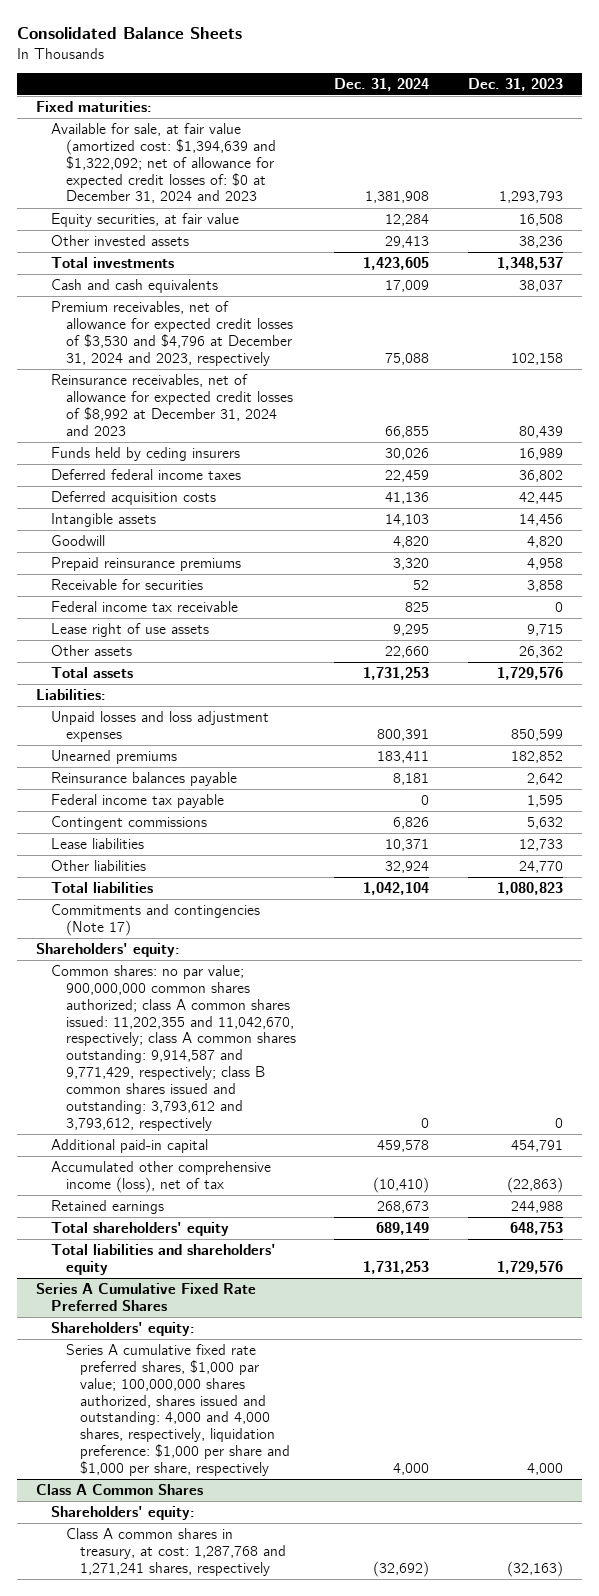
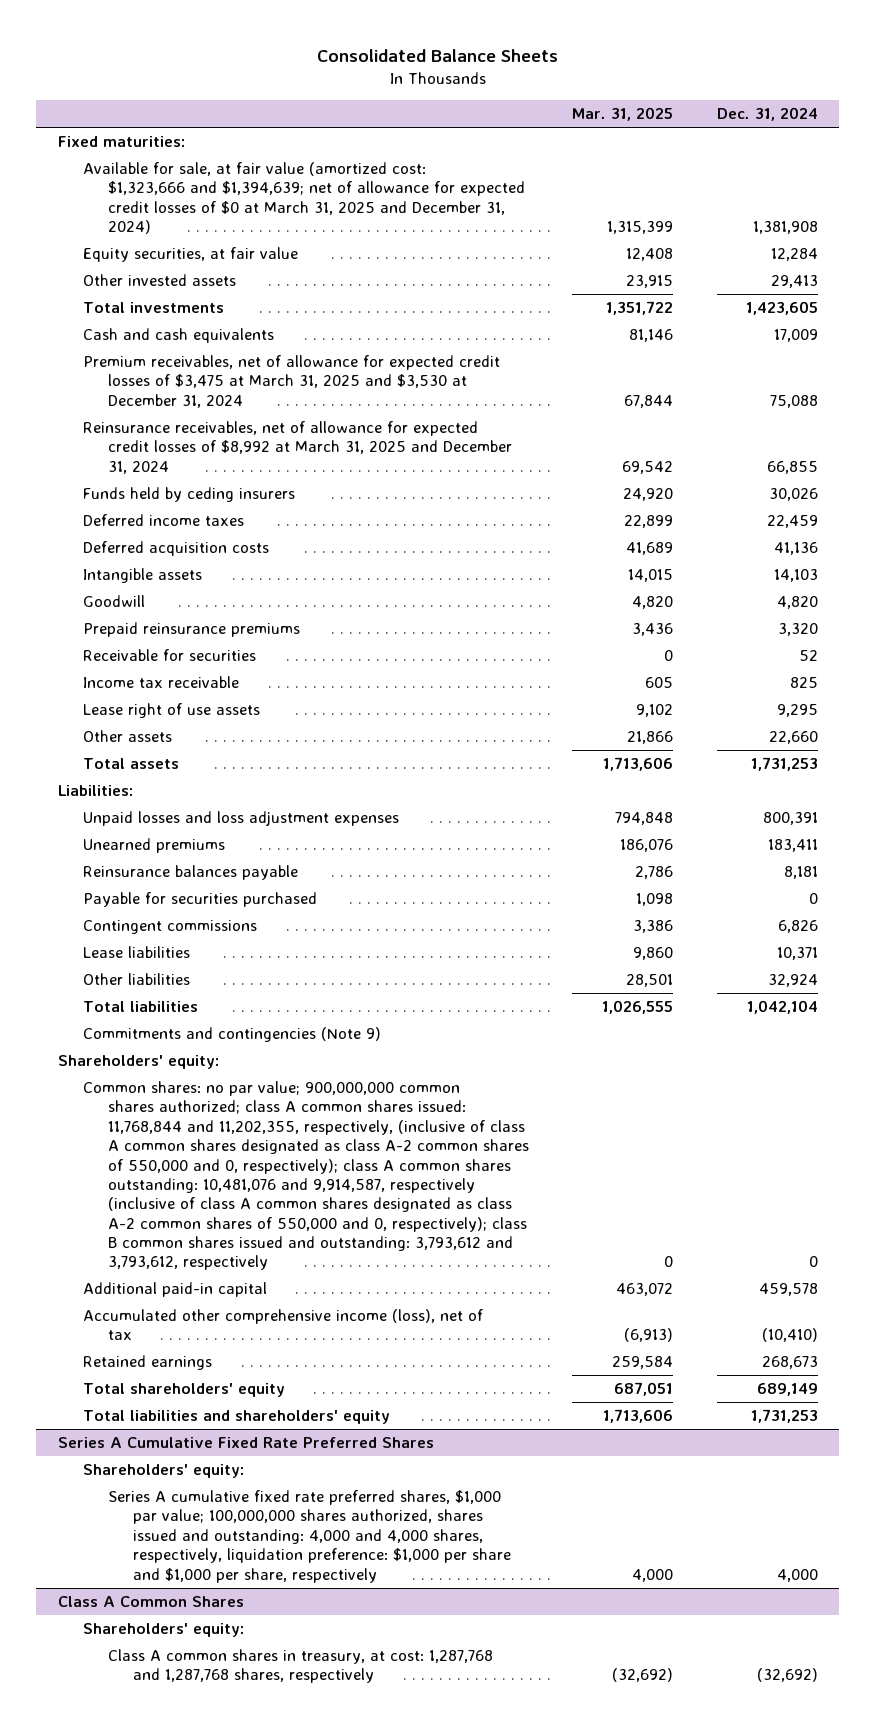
[467,77,563,91] Dec. 31, 2023 -> none
none -> [572,107,674,122] Mar. 31, 2025
[51,122,276,204] Available for sale, at fair value (amortized cost: $1,394,639 and $1,322,092; net of allowance for expected credit losses of: $0 at December 31, 2024 and 2023 -> [83,162,525,235] Available for sale, at fair value (amortized cost: $1,323,666 and $1,394,639; net of allowance for expected credit losses of $0 at March 31, 2025 and December 31, 2024)
[51,300,293,366] Premium receivables, net of allowance for expected credit losses of $3,530 and $4,796 at December 31, 2024 and 2023, respectively -> [83,355,501,408] Premium receivables, net of allowance for expected credit losses of $3,475 at March 31, 2025 and $3,530 at December 31, 2024
[51,373,293,436] Reinsurance receivables, net of allowance for expected credit losses of $8,992 at December 31, 2024 and 2023 -> [83,421,512,474] Reinsurance receivables, net of allowance for expected credit losses of $8,992 at March 31, 2025 and December 31, 2024
[51,468,242,480] Deferred federal income taxes -> [83,514,245,527] Deferred income taxes
[51,600,239,612] Federal income tax receivable -> [83,676,240,689] Income tax receivable
[51,793,225,808] Federal income tax payable -> none
none -> [83,892,318,908] Payable for securities purchased
[51,903,261,936] Commitments and contingencies (Note 17) -> [83,1027,382,1043] Commitments and contingencies (Note 9)
[51,964,296,1131] Common shares: no par value; 900,000,000 common shares authorized; class A common shares issued: 11,202,355 and 11,042,670, respectively; class A common shares outstanding: 9,914,587 and 9,771,429, respectively; class B common shares issued and outstanding: 3,793,612 and 3,793,612, respectively -> [83,1081,529,1271] Common shares: no par value; 900,000,000 common shares authorized; class A common shares issued: 11,768,844 and 11,202,355, respectively, (inclusive of class A common shares designated as class A-2 common shares of 550,000 and 0, respectively); class A common shares outstanding: 10,481,076 and 9,914,587, respectively (inclusive of class A common shares designated as class A-2 common shares of 550,000 and 0, respectively); class B common shares issued and outstanding: 3,793,612 and 3,793,612, respectively
[65,1527,287,1576] Class A common shares in treasury, at cost: 1,287,768 and 1,271,241 shares, respectively -> [107,1649,493,1684] Class A common shares in treasury, at cost: 1,287,768 and 1,287,768 shares, respectively

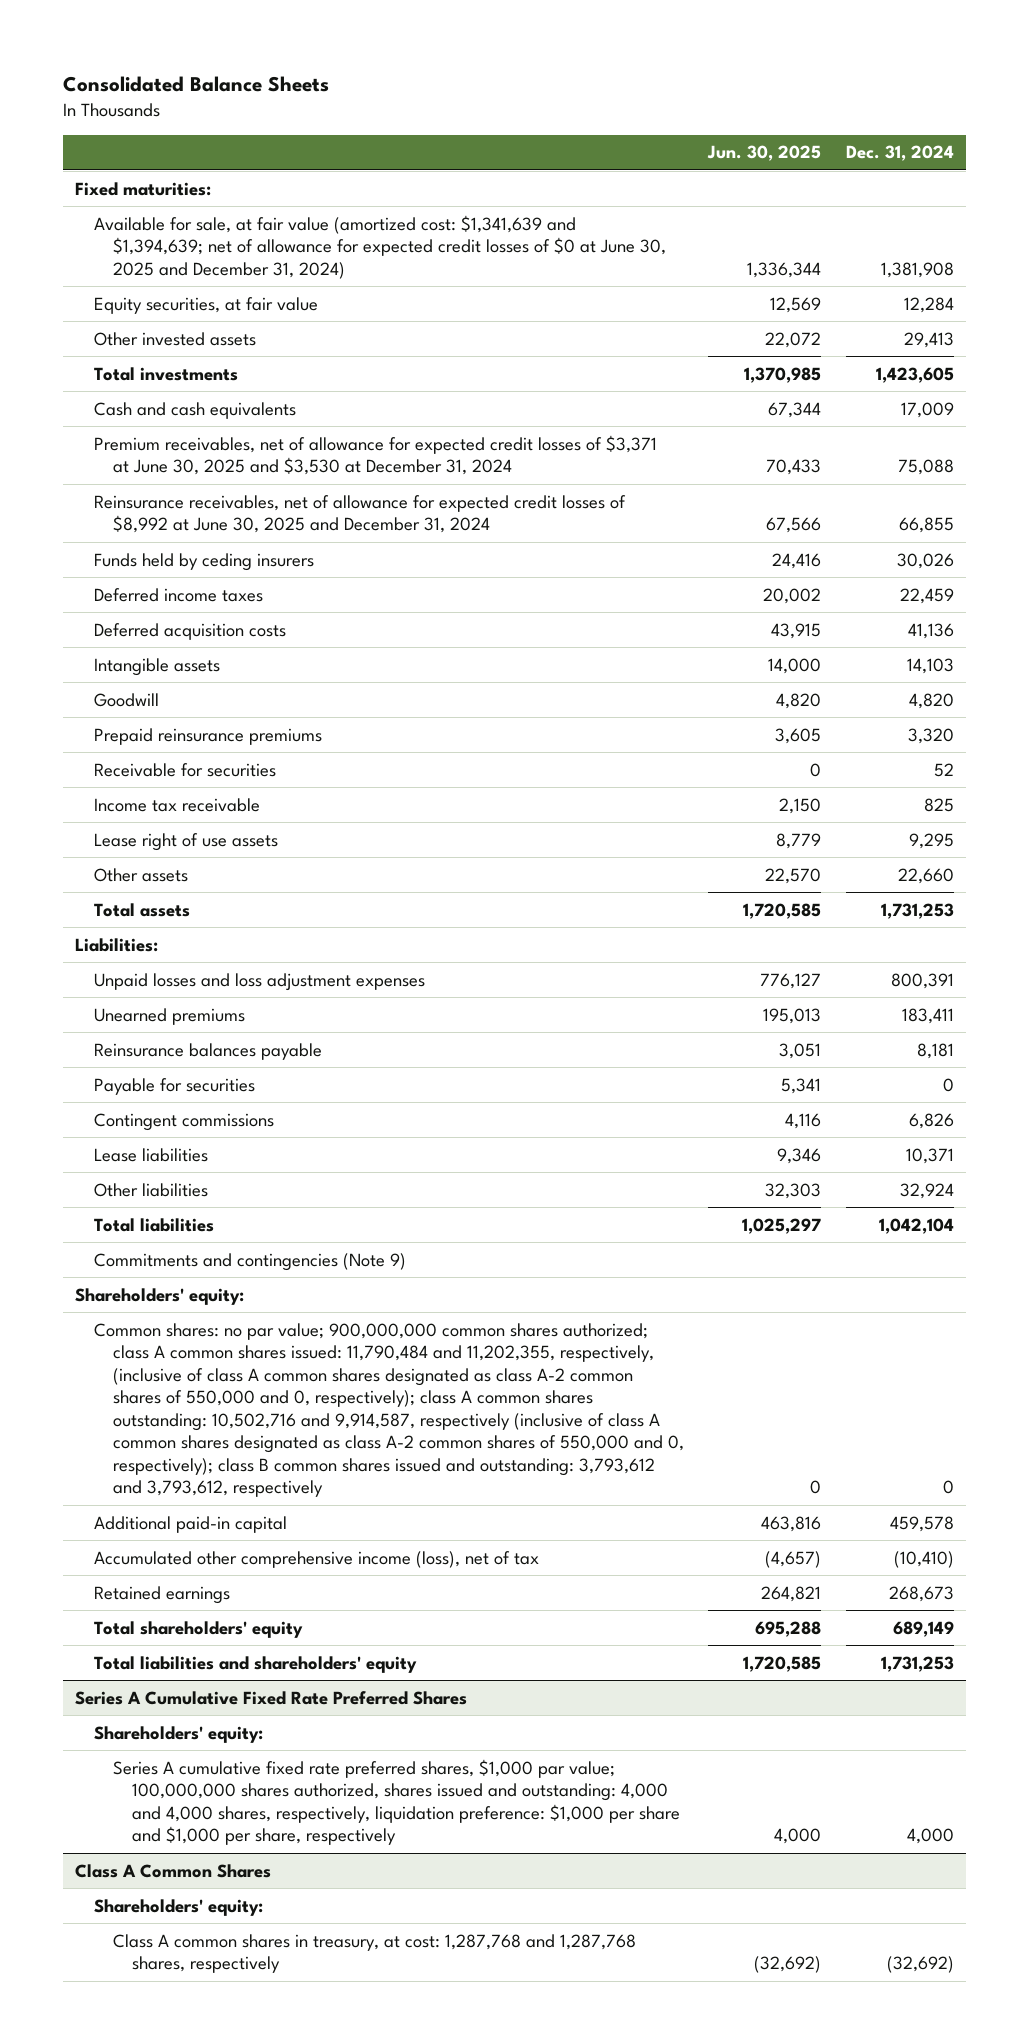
[572,107,674,122] Mar. 31, 2025 -> none
none -> [707,145,822,162] Jun. 30, 2025
[83,162,525,235] Available for sale, at fair value (amortized cost: $1,323,666 and $1,394,639; net of allowance for expected credit losses of $0 at March 31, 2025 and December 31, 2024) -> [94,214,667,279] Available for sale, at fair value (amortized cost: $1,341,639 and $1,394,639; net of allowance for expected credit losses of $0 at June 30, 2025 and December 31, 2024)
[83,355,501,408] Premium receivables, net of allowance for expected credit losses of $3,475 at March 31, 2025 and $3,530 at December 31, 2024 -> [94,434,658,476] Premium receivables, net of allowance for expected credit losses of $3,371 at June 30, 2025 and $3,530 at December 31, 2024
[83,421,512,474] Reinsurance receivables, net of allowance for expected credit losses of $8,992 at March 31, 2025 and December 31, 2024 -> [94,494,627,534] Reinsurance receivables, net of allowance for expected credit losses of $8,992 at June 30, 2025 and December 31, 2024
[83,892,318,908] Payable for securities purchased -> [94,1077,256,1095] Payable for securities
[83,1081,529,1271] Common shares: no par value; 900,000,000 common shares authorized; class A common shares issued: 11,768,844 and 11,202,355, respectively, (inclusive of class A common shares designated as class A-2 common shares of 550,000 and 0, respectively); class A common shares outstanding: 10,481,076 and 9,914,587, respectively (inclusive of class A common shares designated as class A-2 common shares of 550,000 and 0, respectively); class B common shares issued and outstanding: 3,793,612 and 3,793,612, respectively -> [94,1322,685,1498] Common shares: no par value; 900,000,000 common shares authorized; class A common shares issued: 11,790,484 and 11,202,355, respectively, (inclusive of class A common shares designated as class A-2 common shares of 550,000 and 0, respectively); class A common shares outstanding: 10,502,716 and 9,914,587, respectively (inclusive of class A common shares designated as class A-2 common shares of 550,000 and 0, respectively); class B common shares issued and outstanding: 3,793,612 and 3,793,612, respectively

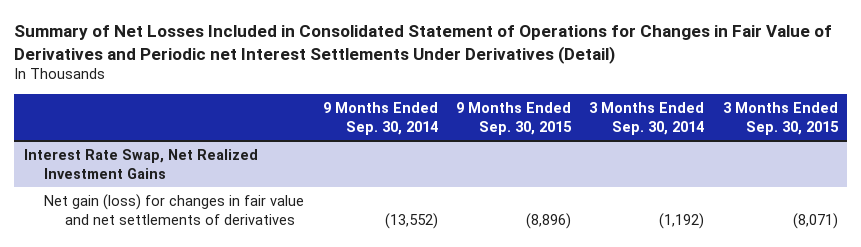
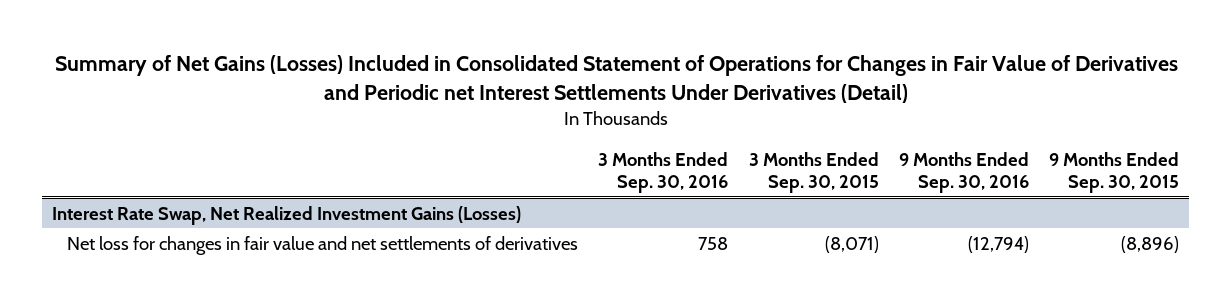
[14,25,833,64] Summary of Net Losses Included in Consolidated Statement of Operations for Changes in Fair Value of Derivatives and Periodic net Interest Settlements Under Derivatives (Detail) -> [54,55,1178,104] Summary of Net Gains (Losses) Included in Consolidated Statement of Operations for Changes in Fair Value of Derivatives and Periodic net Interest Settlements Under Derivatives (Detail)
[322,101,438,135] 9 Months Ended Sep. 30, 2014 -> none
[589,101,705,135] 3 Months Ended Sep. 30, 2014 -> none
none -> [598,151,729,194] 3 Months Ended Sep. 30, 2016
none -> [898,151,1029,194] 9 Months Ended Sep. 30, 2016
[23,148,258,179] Interest Rate Swap, Net Realized Investment Gains -> [52,205,522,225] Interest Rate Swap, Net Realized Investment Gains (Losses)
[44,193,305,225] Net gain (loss) for changes in fair value and net settlements of derivatives -> [66,235,578,255] Net loss for changes in fair value and net settlements of derivatives

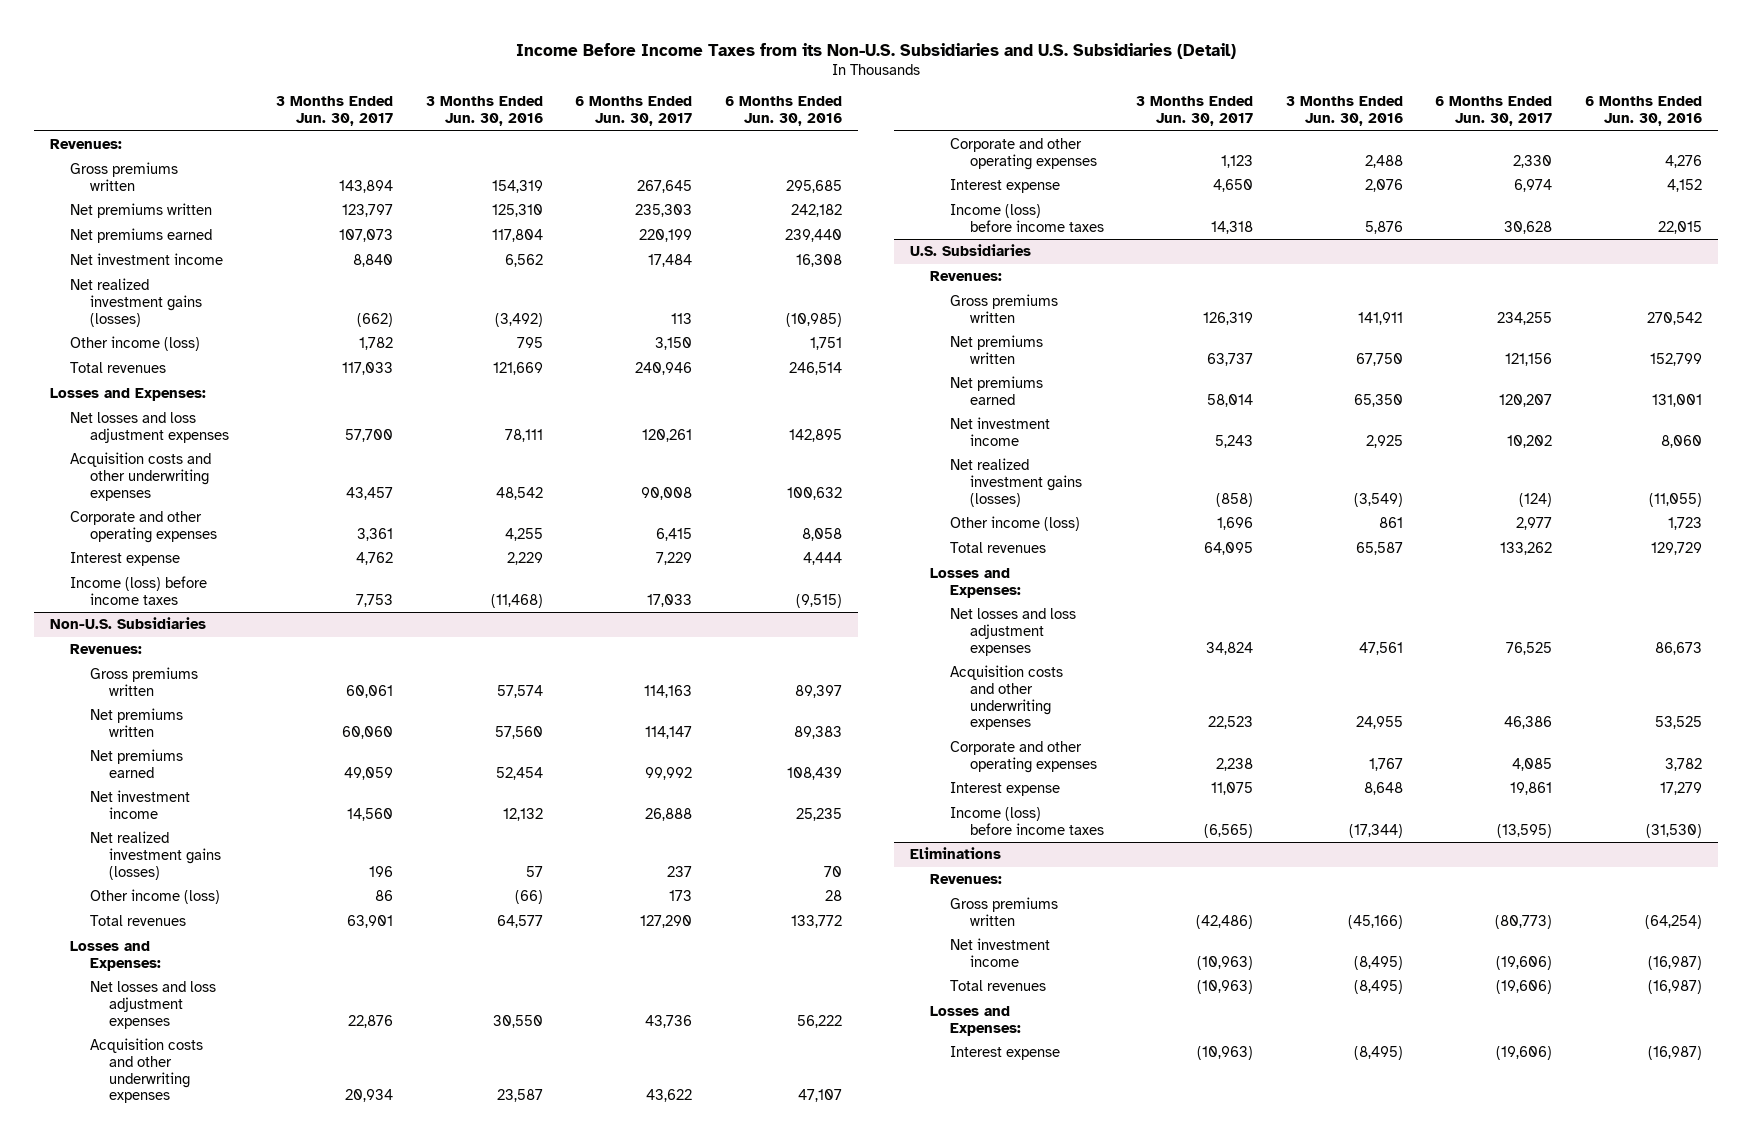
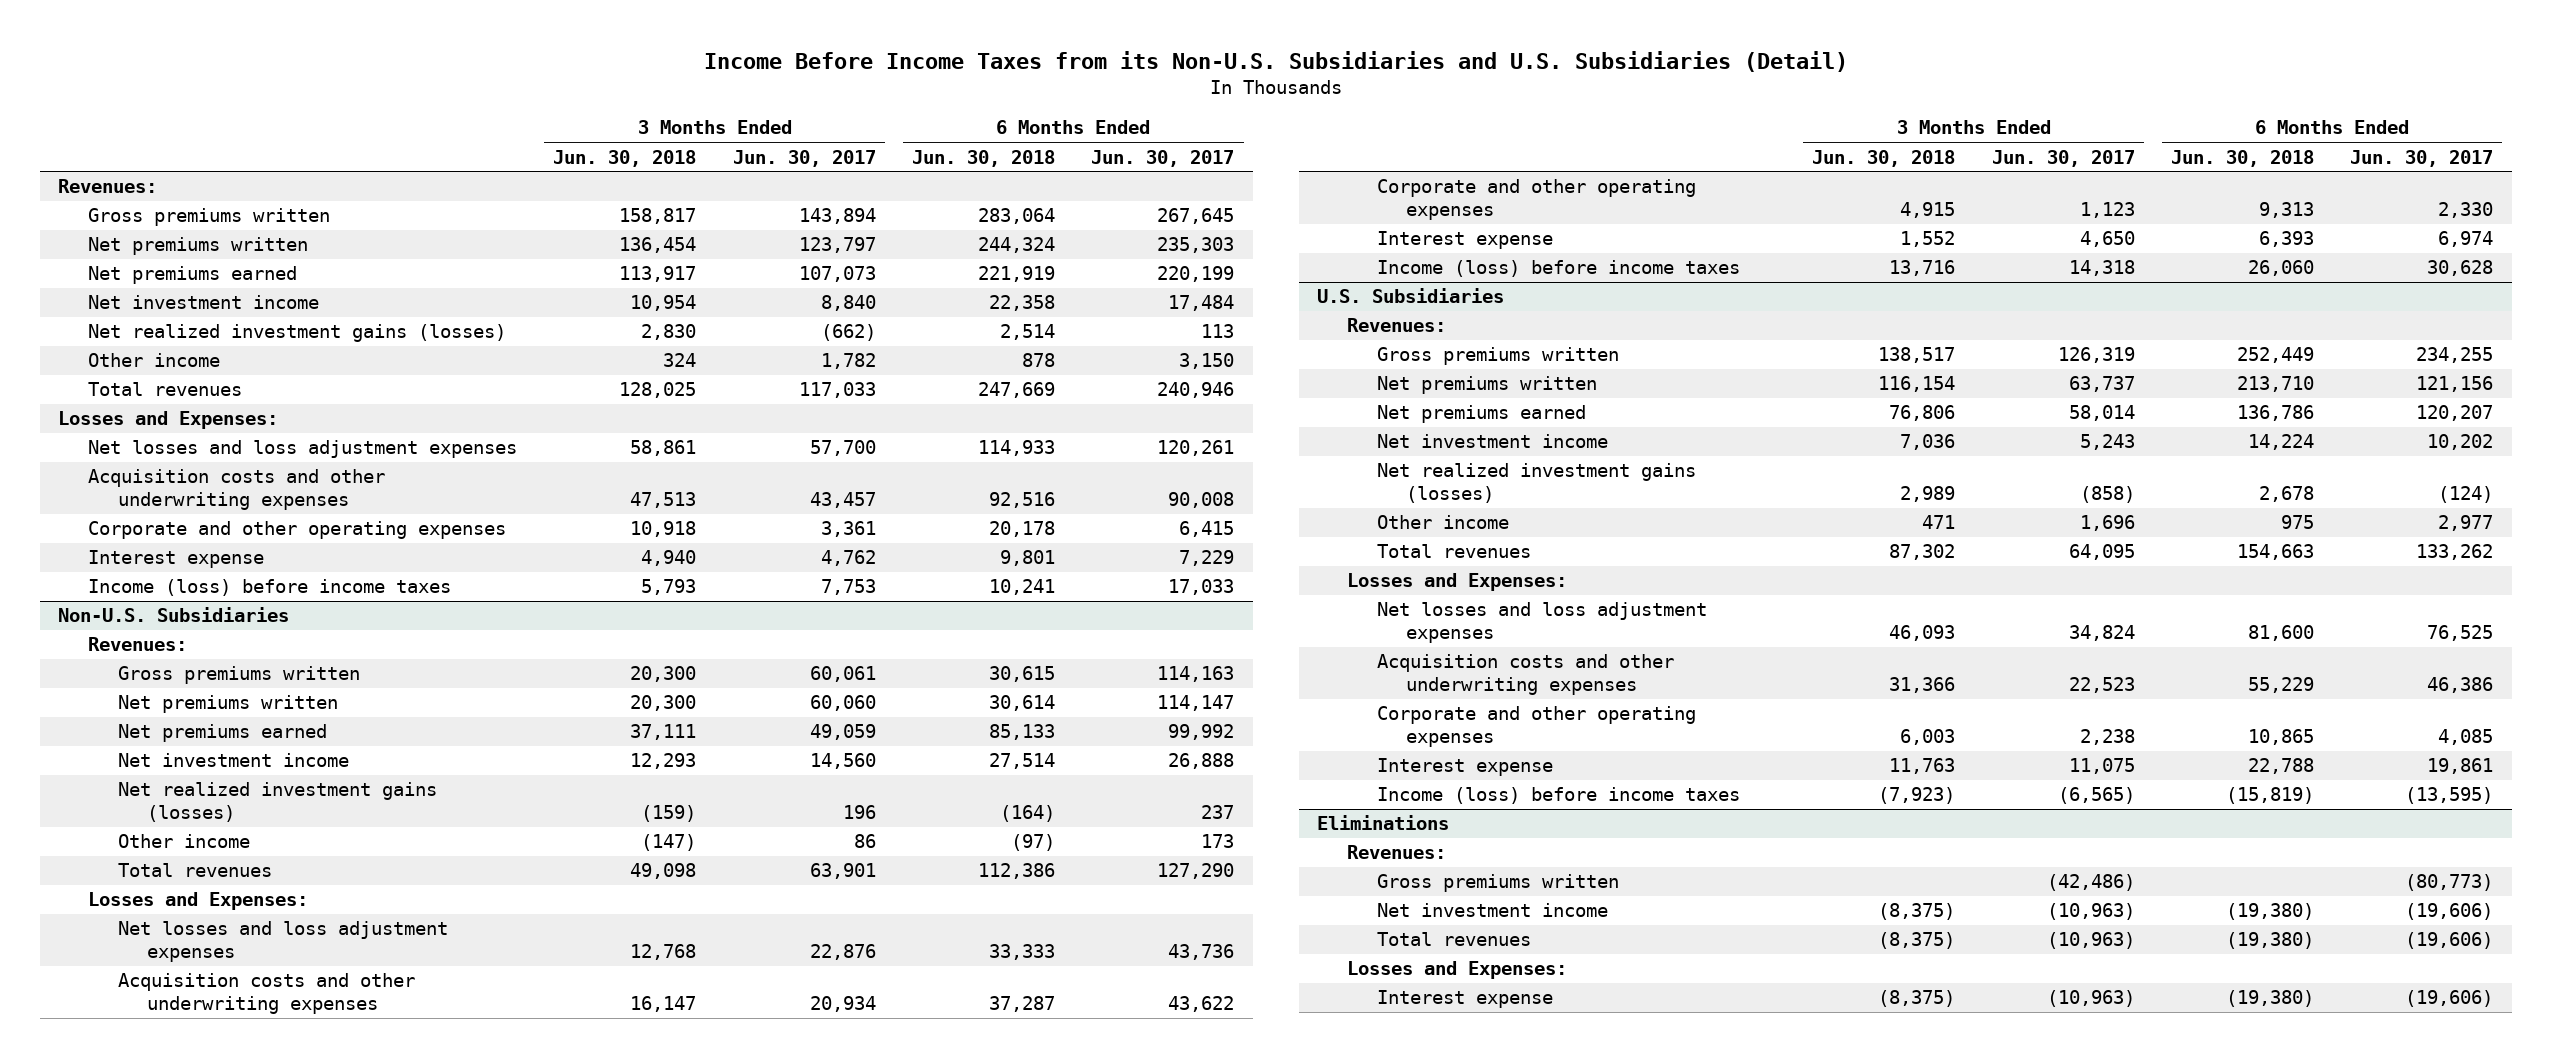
[425,96,543,127] 3 Months Ended Jun. 30, 2016 -> none
[724,96,842,127] 6 Months Ended Jun. 30, 2016 -> none
none -> [553,149,697,167] Jun. 30, 2018
none -> [912,149,1056,167] Jun. 30, 2018
[69,336,200,352] Other income (loss) -> [88,353,221,368] Other income
[89,889,220,905] Other income (loss) -> [117,834,250,849] Other income
[949,516,1080,532] Other income (loss) -> [1376,515,1509,530] Other income

